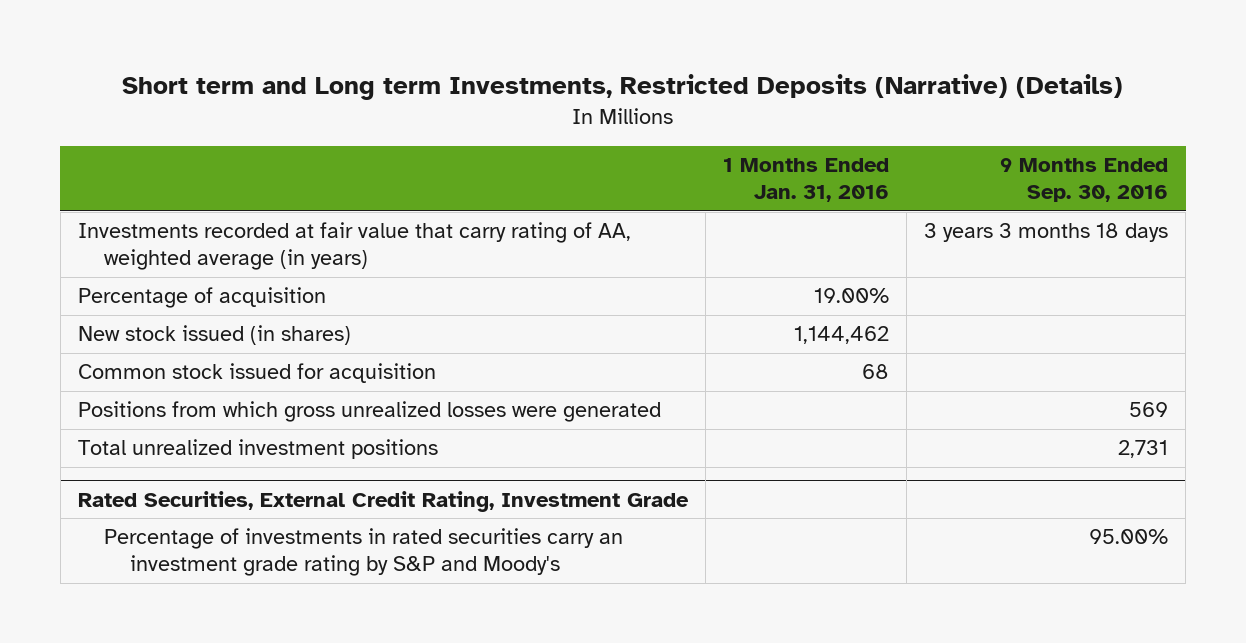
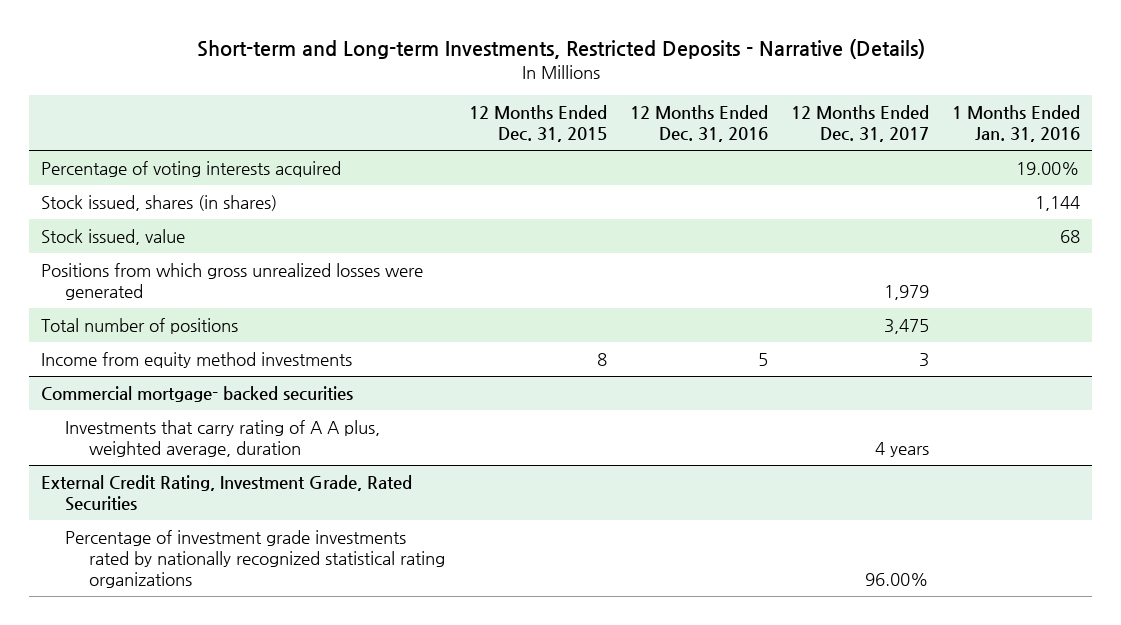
[121,74,1123,101] Short term and Long term Investments, Restricted Deposits (Narrative) (Details) -> [196,39,925,60] Short-term and Long-term Investments, Restricted Deposits - Narrative (Details)
[1000,158,1169,203] 9 Months Ended Sep. 30, 2016 -> none
none -> [468,105,607,143] 12 Months Ended Dec. 31, 2015
none -> [629,105,768,143] 12 Months Ended Dec. 31, 2016
none -> [791,105,930,143] 12 Months Ended Dec. 31, 2017
[77,222,631,271] Investments recorded at fair value that carry rating of AA, weighted average (in years) -> none
[77,287,326,309] Percentage of acquisition -> [40,160,341,177] Percentage of voting interests acquired
[77,325,351,346] New stock issued (in shares) -> [40,194,277,211] Stock issued, shares (in shares)
[793,326,889,345] 1,144,462 -> [1035,195,1081,211] 1,144
[77,363,436,384] Common stock issued for acquisition -> [40,228,185,245] Stock issued, value
[77,439,438,460] Total unrealized investment positions -> [40,317,238,334] Total number of positions
none -> [40,351,352,368] Income from equity method investments
none -> [40,385,353,402] Commercial mortgage- backed securities
none -> [65,419,381,458] Investments that carry rating of A A plus, weighted average, duration
[77,490,689,512] Rated Securities, External Credit Rating, Investment Grade -> [40,474,412,512] External Credit Rating, Investment Grade, Rated Securities
[103,528,623,577] Percentage of investments in rated securities carry an investment grade rating by S&P and Moody's -> [65,529,446,589] Percentage of investment grade investments rated by nationally recognized statistical rating organizations

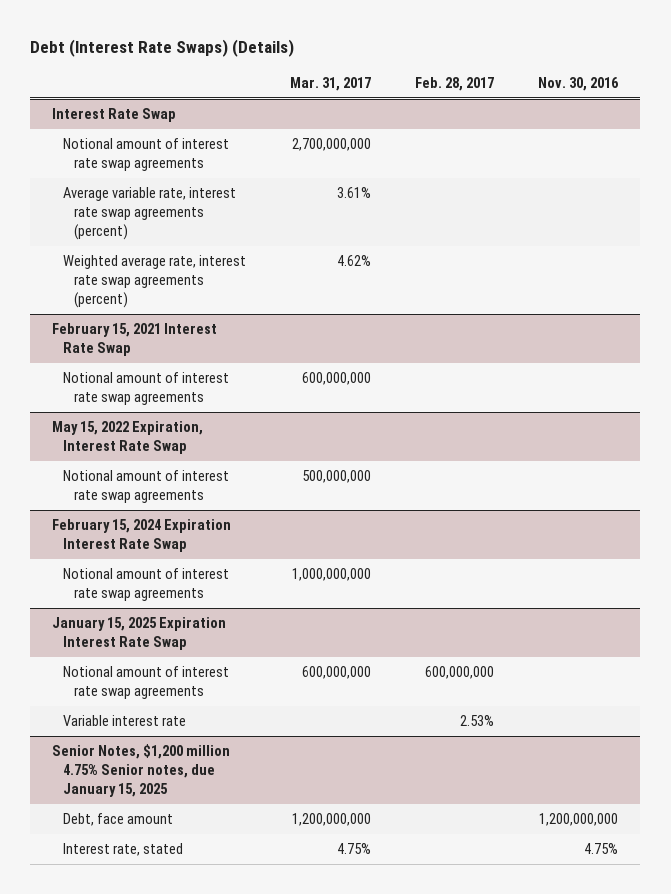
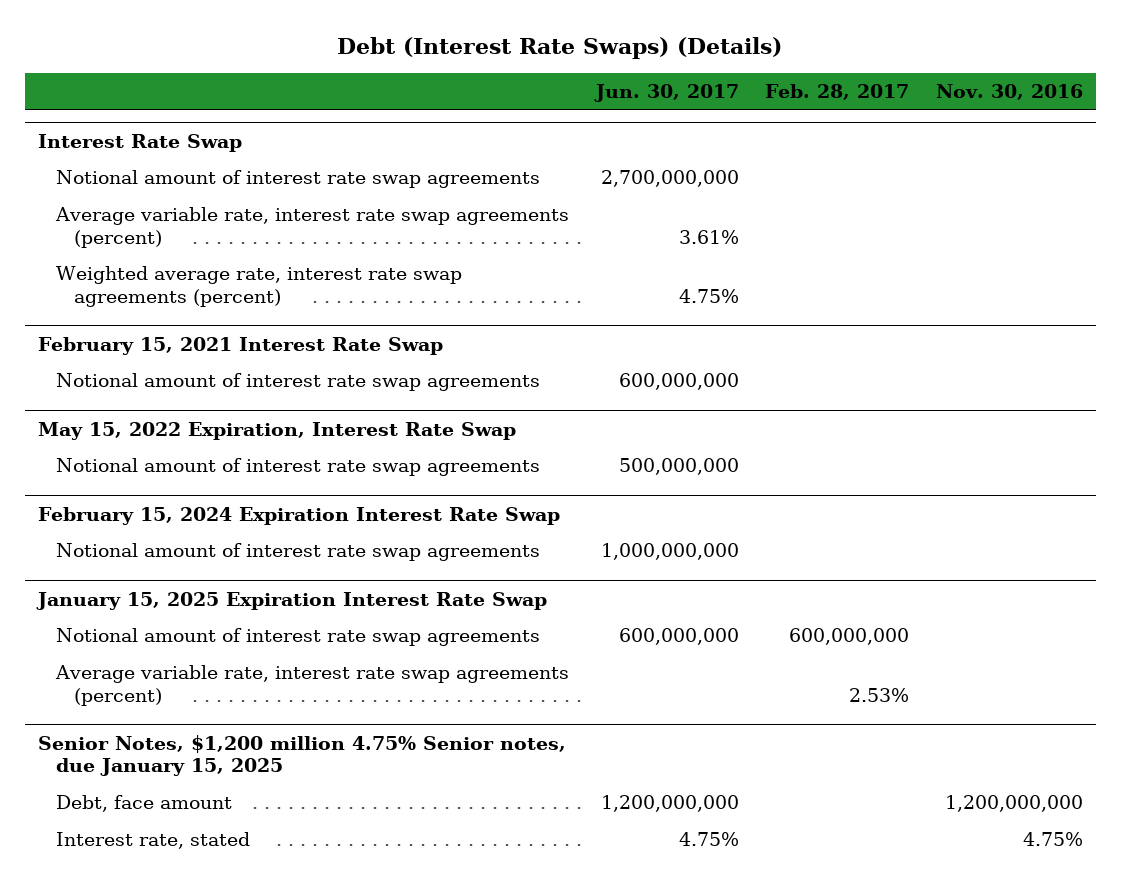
[290,77,372,92] Mar. 31, 2017 -> none
none -> [593,84,739,103] Jun. 30, 2017
[63,715,187,727] Variable interest rate -> [55,665,570,706] Average variable rate, interest rate swap agreements (percent)

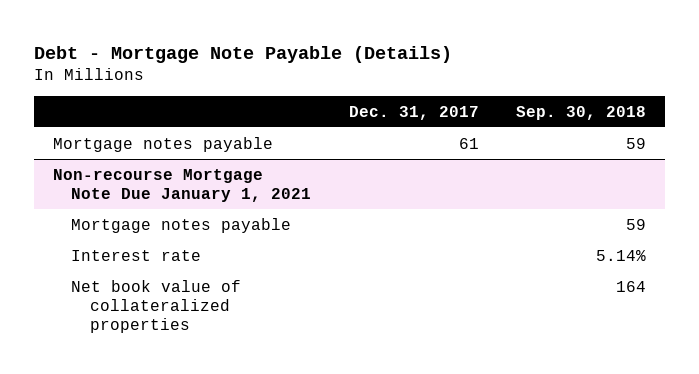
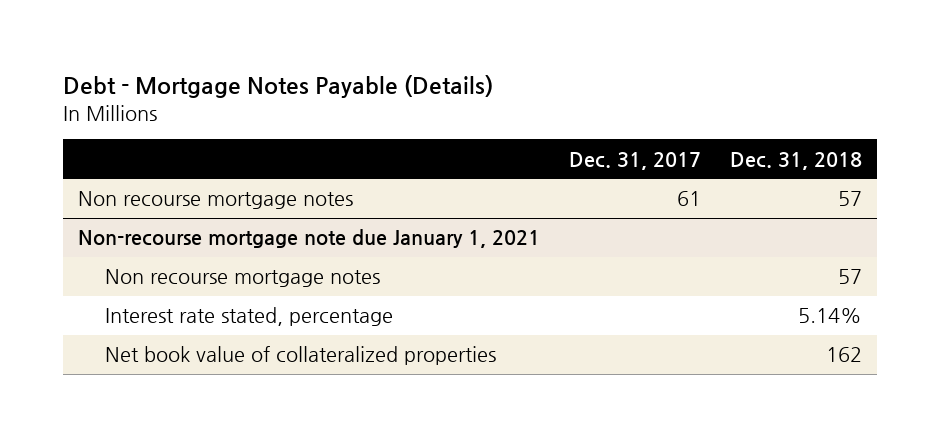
[33,45,452,63] Debt - Mortgage Note Payable (Details) -> [63,75,494,99] Debt - Mortgage Notes Payable (Details)
[516,105,647,120] Sep. 30, 2018 -> none
none -> [730,151,863,170] Dec. 31, 2018
[52,136,273,152] Mortgage notes payable -> [77,191,353,210] Non recourse mortgage notes
[52,168,312,202] Non-recourse Mortgage Note Due January 1, 2021 -> [77,229,540,249] Non-recourse mortgage note due January 1, 2021
[71,217,292,233] Mortgage notes payable -> [104,269,380,288] Non recourse mortgage notes
[71,249,202,261] Interest rate -> [104,307,393,327] Interest rate stated, percentage

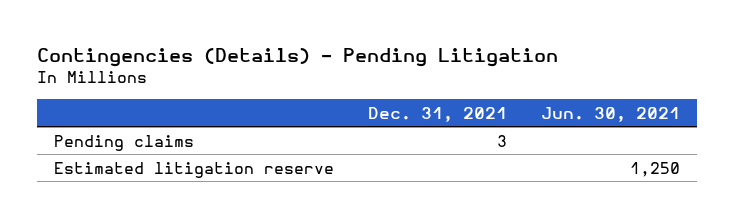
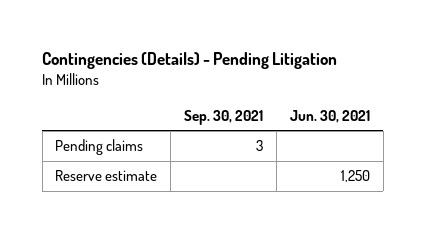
[368,106,508,122] Dec. 31, 2021 -> none
none -> [184,109,264,125] Sep. 30, 2021
[54,161,335,178] Estimated litigation reserve -> [55,170,158,182] Reserve estimate

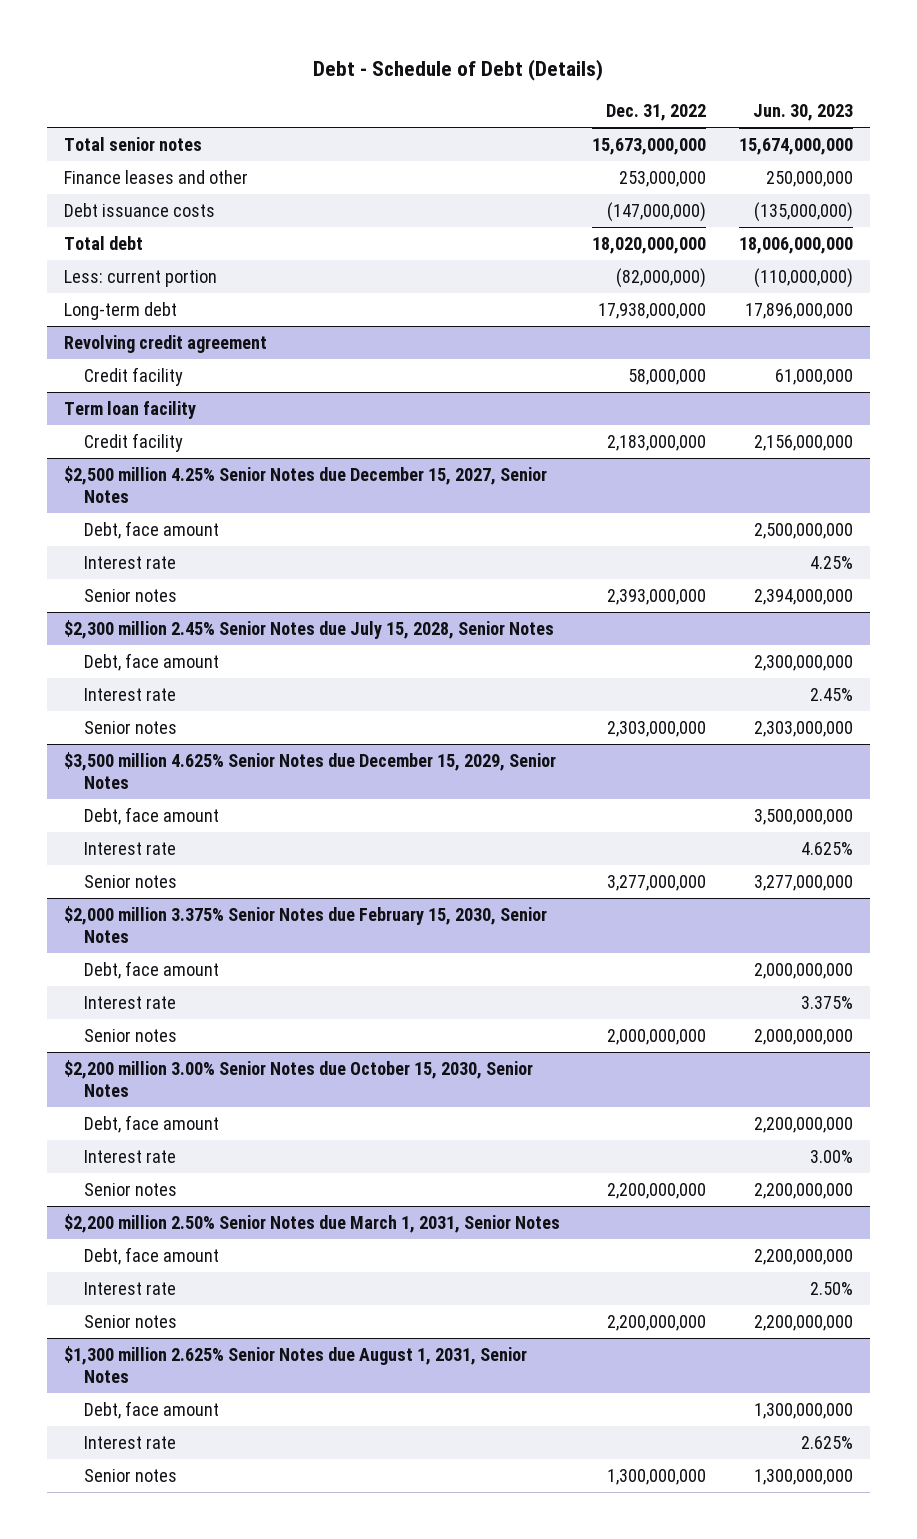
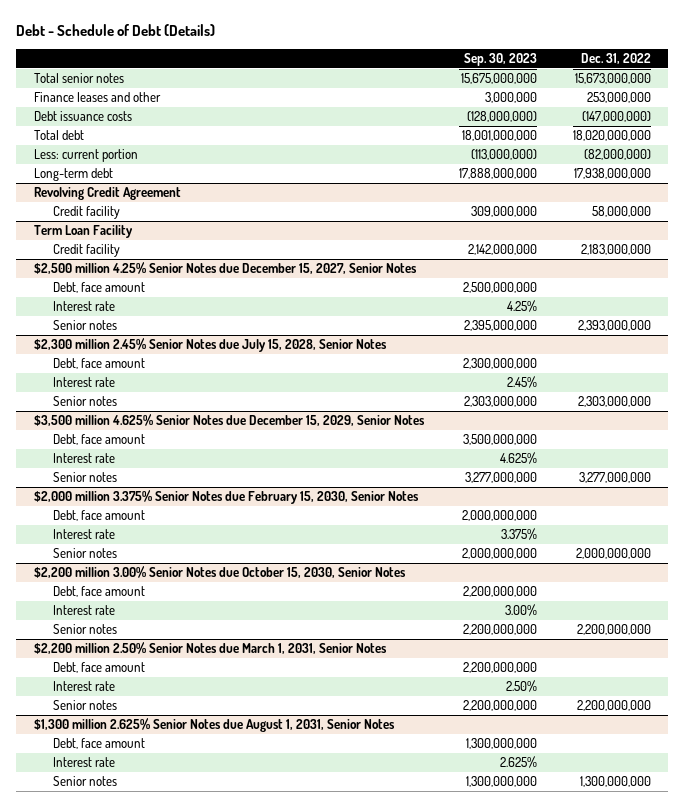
[753,103,854,121] Jun. 30, 2023 -> none
none -> [464,53,538,67] Sep. 30, 2023
[63,335,267,354] Revolving credit agreement -> [33,187,181,201] Revolving Credit Agreement
[63,401,196,420] Term loan facility -> [33,225,133,239] Term Loan Facility

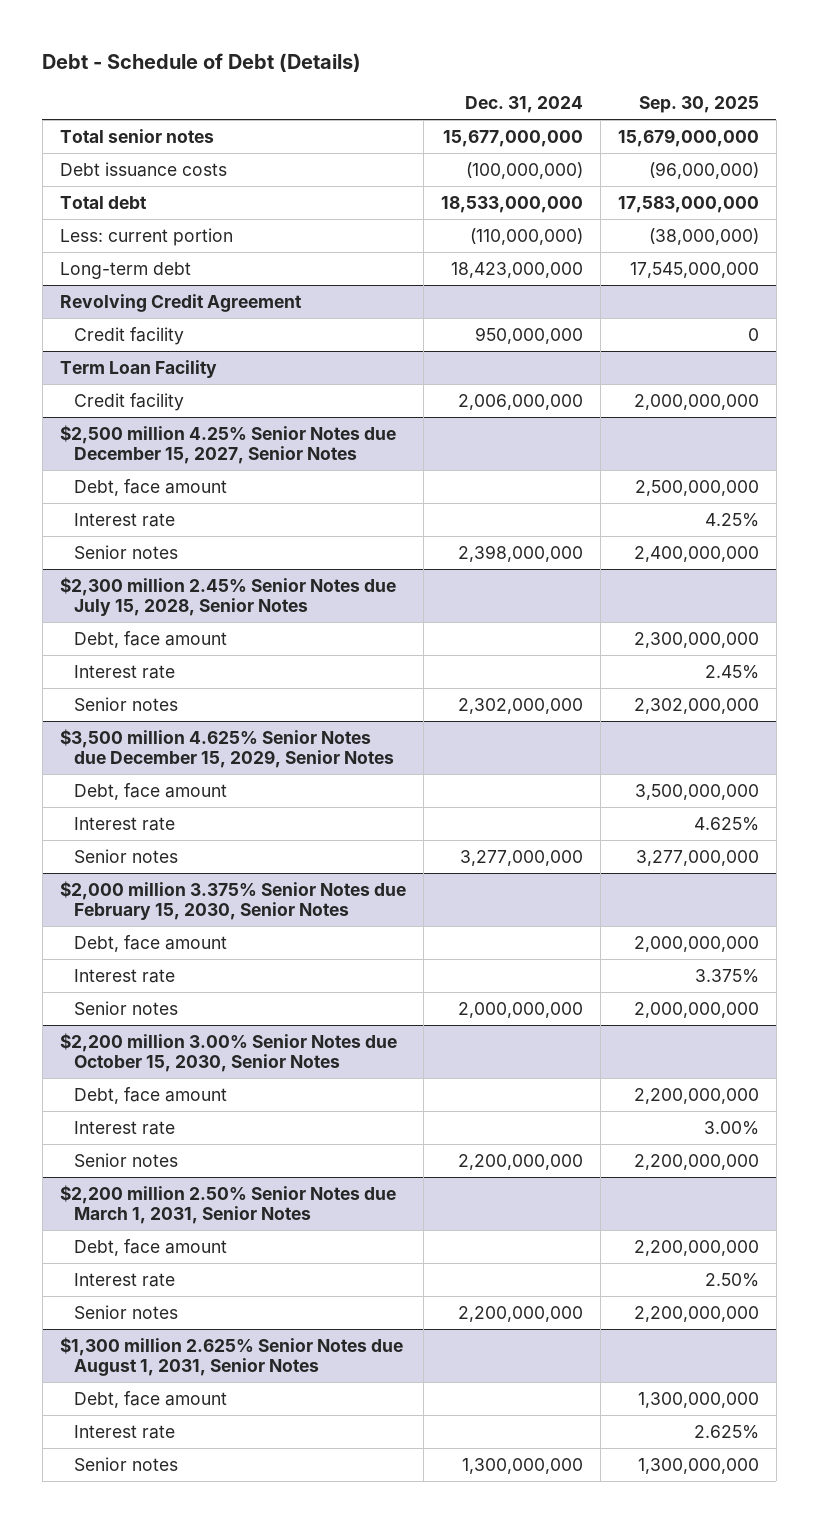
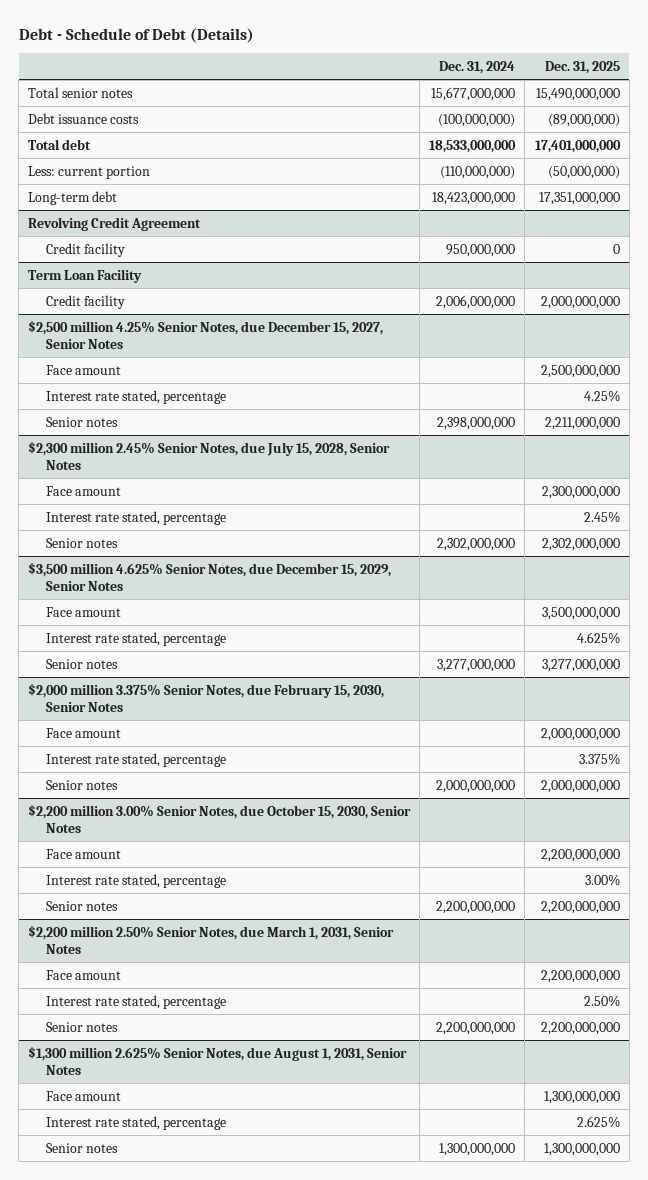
[638,96,759,114] Sep. 30, 2025 -> none
none -> [544,60,620,74] Dec. 31, 2025
[59,424,396,465] $2,500 million 4.25% Senior Notes due December 15, 2027, Senior Notes -> [28,319,384,349] $2,500 million 4.25% Senior Notes, due December 15, 2027, Senior Notes
[73,478,227,496] Debt, face amount -> [45,364,121,375] Face amount
[73,512,175,527] Interest rate -> [45,389,226,404] Interest rate stated, percentage
[59,576,396,617] $2,300 million 2.45% Senior Notes due July 15, 2028, Senior Notes -> [28,440,391,470] $2,300 million 2.45% Senior Notes, due July 15, 2028, Senior Notes
[73,630,227,648] Debt, face amount -> [45,485,121,496] Face amount
[73,664,175,679] Interest rate -> [45,510,226,525] Interest rate stated, percentage
[59,728,394,769] $3,500 million 4.625% Senior Notes due December 15, 2029, Senior Notes -> [28,561,392,591] $3,500 million 4.625% Senior Notes, due December 15, 2029, Senior Notes
[73,782,227,800] Debt, face amount -> [45,606,121,617] Face amount
[73,816,175,831] Interest rate -> [45,631,226,646] Interest rate stated, percentage
[59,880,406,921] $2,000 million 3.375% Senior Notes due February 15, 2030, Senior Notes -> [28,682,385,712] $2,000 million 3.375% Senior Notes, due February 15, 2030, Senior Notes
[73,934,227,952] Debt, face amount -> [45,727,121,738] Face amount
[73,968,175,983] Interest rate -> [45,752,226,767] Interest rate stated, percentage
[59,1032,397,1073] $2,200 million 3.00% Senior Notes due October 15, 2030, Senior Notes -> [28,803,412,833] $2,200 million 3.00% Senior Notes, due October 15, 2030, Senior Notes
[73,1086,227,1104] Debt, face amount -> [45,848,121,859] Face amount
[73,1120,175,1135] Interest rate -> [45,873,226,888] Interest rate stated, percentage
[59,1184,396,1225] $2,200 million 2.50% Senior Notes due March 1, 2031, Senior Notes -> [28,924,395,954] $2,200 million 2.50% Senior Notes, due March 1, 2031, Senior Notes
[73,1238,227,1256] Debt, face amount -> [45,969,121,980] Face amount
[73,1272,175,1287] Interest rate -> [45,994,226,1009] Interest rate stated, percentage
[59,1336,403,1377] $1,300 million 2.625% Senior Notes due August 1, 2031, Senior Notes -> [28,1045,408,1075] $1,300 million 2.625% Senior Notes, due August 1, 2031, Senior Notes
[73,1390,227,1408] Debt, face amount -> [45,1090,121,1101] Face amount
[73,1424,175,1439] Interest rate -> [45,1115,226,1130] Interest rate stated, percentage

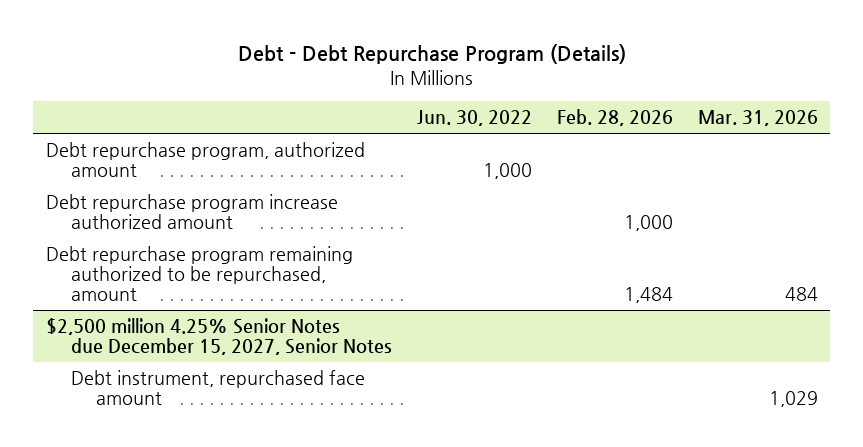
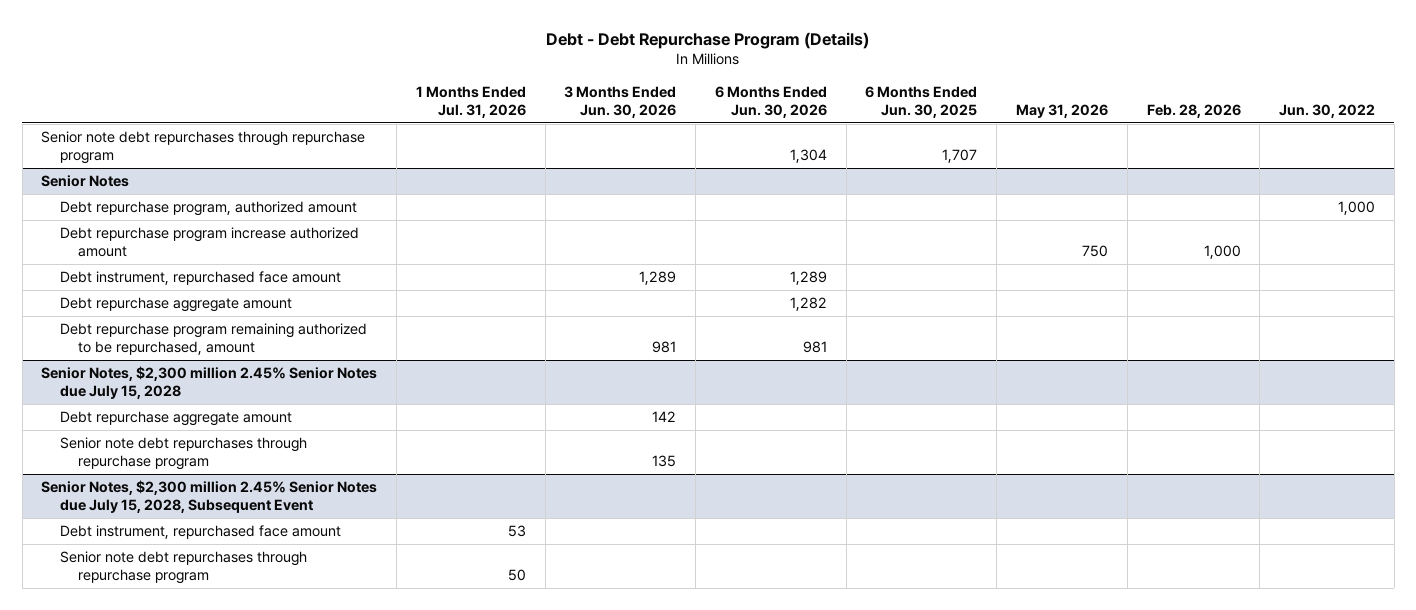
[697,110,818,127] Mar. 31, 2026 -> none
none -> [415,86,526,118] 1 Months Ended Jul. 31, 2026
none -> [564,86,677,118] 3 Months Ended Jun. 30, 2026
none -> [714,86,827,118] 6 Months Ended Jun. 30, 2026
none -> [865,86,978,118] 6 Months Ended Jun. 30, 2025
none -> [1015,103,1108,118] May 31, 2026
[45,141,365,178] Debt repurchase program, authorized amount -> none
[45,193,338,230] Debt repurchase program increase authorized amount -> none
[45,245,353,302] Debt repurchase program remaining authorized to be repurchased, amount -> none
none -> [41,131,366,164] Senior note debt repurchases through repurchase program
[45,317,392,356] $2,500 million 4.25% Senior Notes due December 15, 2027, Senior Notes -> [41,175,130,188] Senior Notes
none -> [59,201,357,217] Debt repurchase program, authorized amount
none -> [59,227,359,257] Debt repurchase program increase authorized amount
none -> [59,297,292,313] Debt repurchase aggregate amount
none -> [59,323,367,355] Debt repurchase program remaining authorized to be repurchased, amount
none -> [41,366,378,399] Senior Notes, $2,300 million 2.45% Senior Notes due July 15, 2028
none -> [59,411,292,427] Debt repurchase aggregate amount
none -> [59,437,307,470] Senior note debt repurchases through repurchase program
none -> [41,480,378,513] Senior Notes, $2,300 million 2.45% Senior Notes due July 15, 2028, Subsequent Event
none -> [59,525,341,540] Debt instrument, repurchased face amount
none -> [59,551,307,584] Senior note debt repurchases through repurchase program

